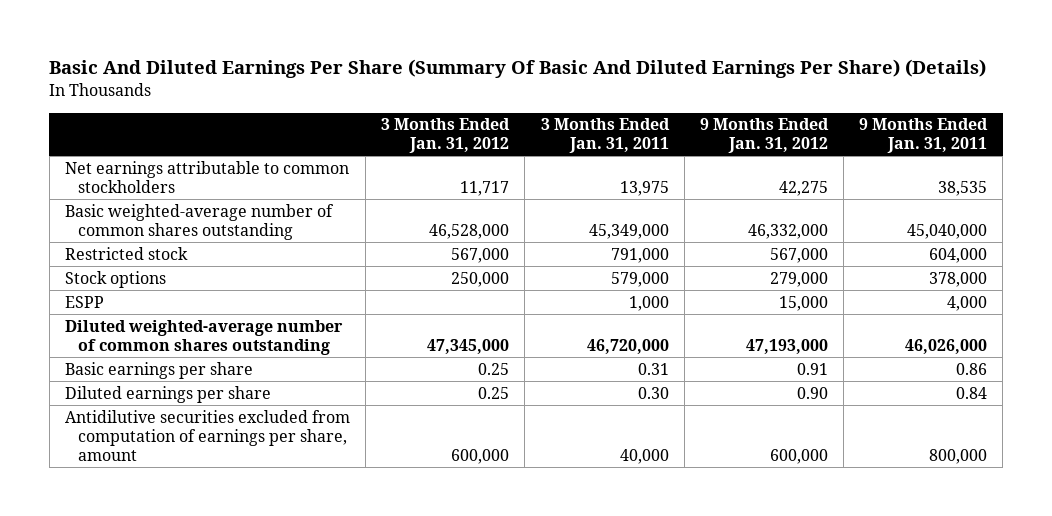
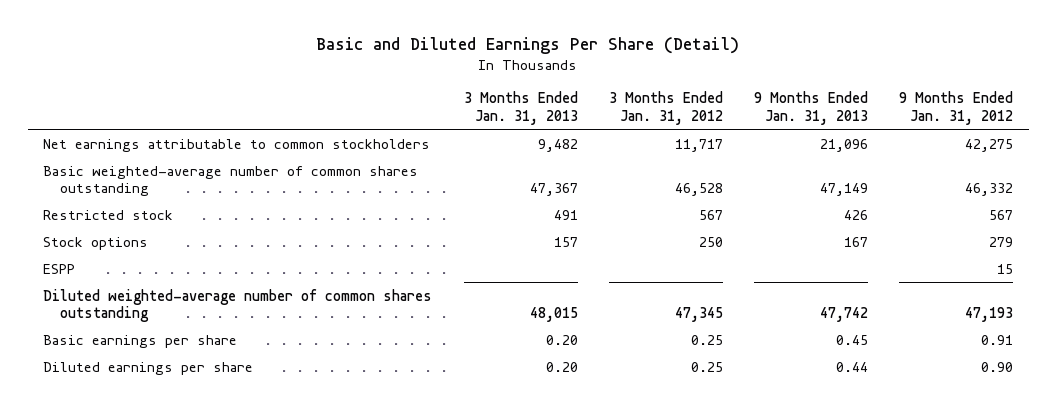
[49,59,987,79] Basic And Diluted Earnings Per Share (Summary Of Basic And Diluted Earnings Per Share) (Details) -> [316,37,740,55] Basic and Diluted Earnings Per Share (Detail)
[540,118,670,154] 3 Months Ended Jan. 31, 2011 -> none
[859,118,989,154] 9 Months Ended Jan. 31, 2011 -> none
none -> [463,91,578,125] 3 Months Ended Jan. 31, 2013
none -> [754,91,869,125] 9 Months Ended Jan. 31, 2013
[429,223,510,239] 46,528,000 -> [674,182,723,196] 46,528
[747,223,828,239] 46,332,000 -> [965,182,1014,196] 46,332
[451,247,510,263] 567,000 -> [698,209,723,220] 567
[769,247,828,263] 567,000 -> [989,209,1014,220] 567
[451,271,510,287] 250,000 -> [698,236,723,247] 250
[769,271,828,287] 279,000 -> [989,236,1014,247] 279
[778,295,828,311] 15,000 -> [997,263,1014,274] 15
[427,338,510,354] 47,345,000 -> [674,306,723,322] 47,345
[745,338,828,354] 47,193,000 -> [965,306,1014,322] 47,193
[64,409,350,462] Antidilutive securities excluded from computation of earnings per share, amount -> none

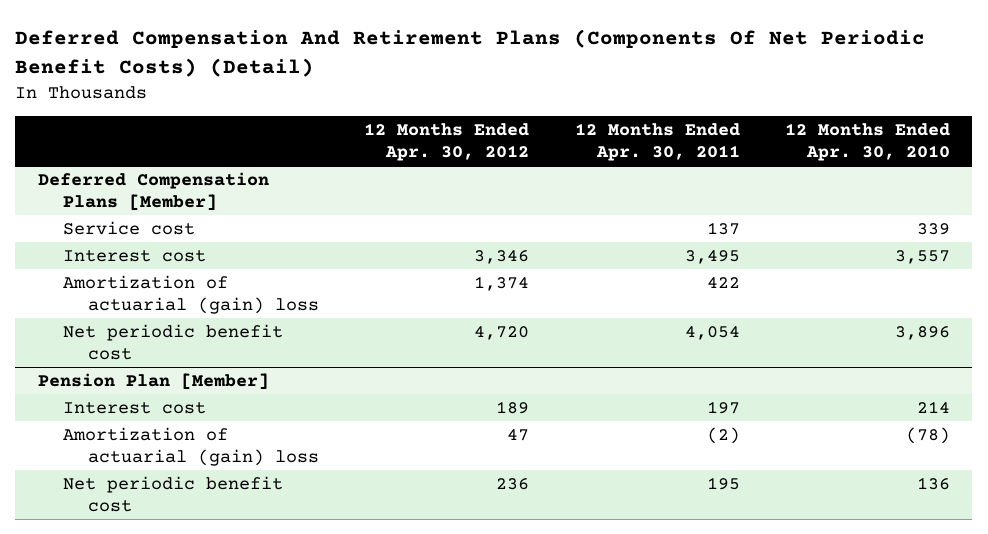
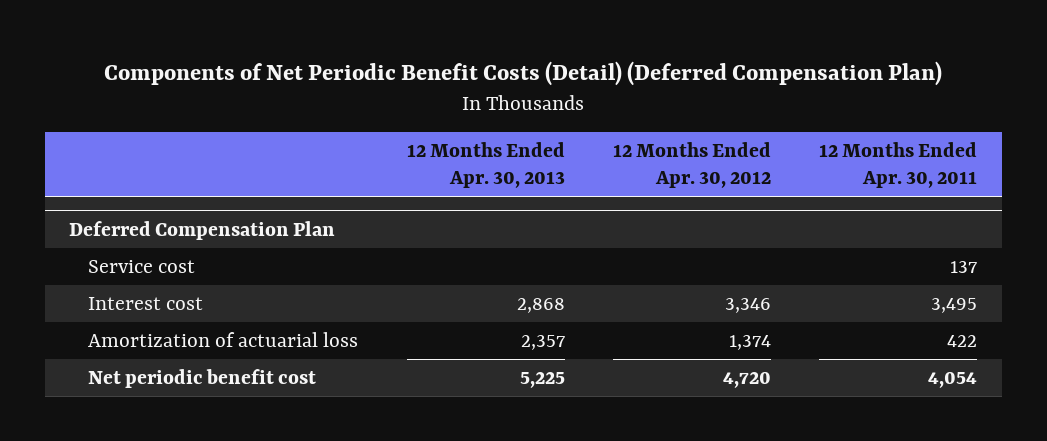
[15,28,926,77] Deferred Compensation And Retirement Plans (Components Of Net Periodic Benefit Costs) (Detail) -> [104,60,943,86] Components of Net Periodic Benefit Costs (Detail) (Deferred Compensation Plan)
[784,122,950,162] 12 Months Ended Apr. 30, 2010 -> none
none -> [406,142,565,189] 12 Months Ended Apr. 30, 2013
[37,171,269,212] Deferred Compensation Plans [Member] -> [69,220,336,240] Deferred Compensation Plan
[63,274,320,315] Amortization of actuarial (gain) loss -> [88,332,359,348] Amortization of actuarial loss
[37,372,269,390] Pension Plan [Member] -> none
[63,401,207,414] Interest cost -> none
[63,426,320,467] Amortization of actuarial (gain) loss -> none
[63,475,284,513] Net periodic benefit cost -> none

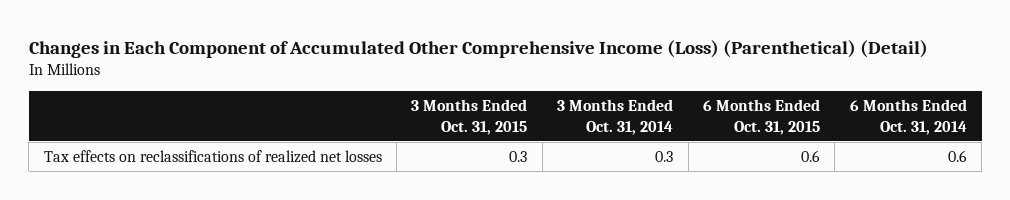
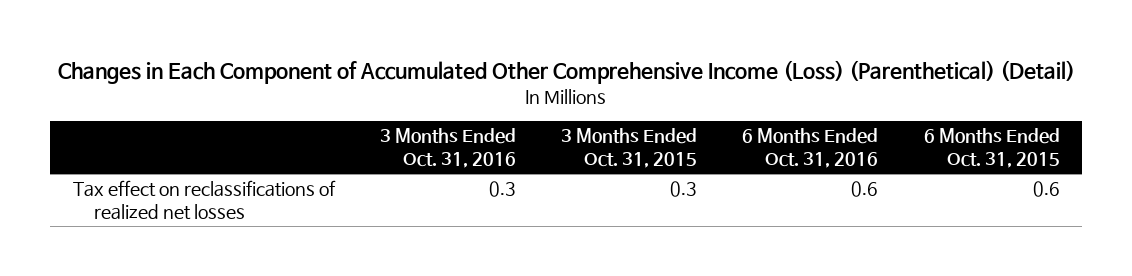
[557,99,674,135] 3 Months Ended Oct. 31, 2014 -> none
[849,99,967,135] 6 Months Ended Oct. 31, 2014 -> none
none -> [379,128,516,168] 3 Months Ended Oct. 31, 2016
none -> [742,128,879,168] 6 Months Ended Oct. 31, 2016
[43,149,382,163] Tax effects on reclassifications of realized net losses -> [72,180,336,220] Tax effect on reclassifications of realized net losses

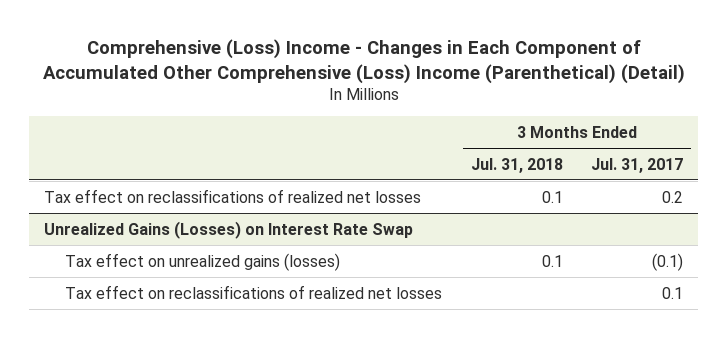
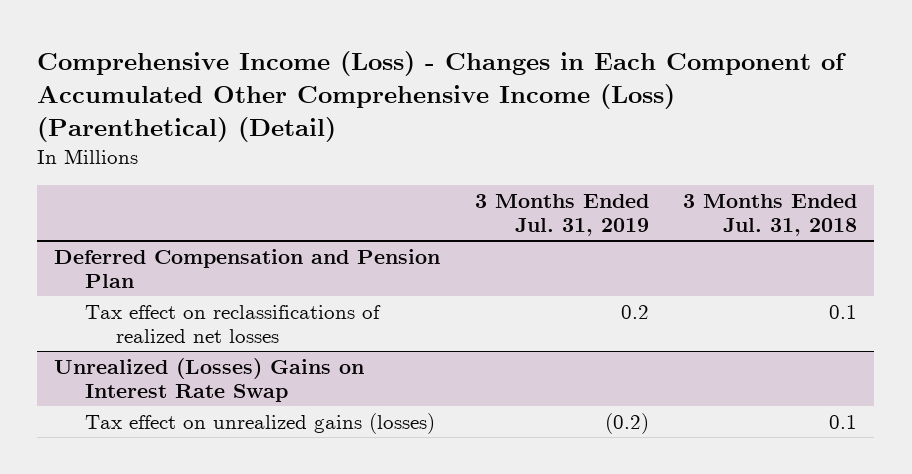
[42,39,685,84] Comprehensive (Loss) Income - Changes in Each Component of Accumulated Other Comprehensive (Loss) Income (Parenthetical) (Detail) -> [37,51,847,142] Comprehensive Income (Loss) - Changes in Each Component of Accumulated Other Comprehensive Income (Loss) (Parenthetical) (Detail)
[591,157,684,173] Jul. 31, 2017 -> none
none -> [474,193,649,237] 3 Months Ended Jul. 31, 2019
none -> [54,248,441,289] Deferred Compensation and Pension Plan
[43,220,413,239] Unrealized Gains (Losses) on Interest Rate Swap -> [54,357,365,403] Unrealized (Losses) Gains on Interest Rate Swap
[64,284,442,299] Tax effect on reclassifications of realized net losses -> none

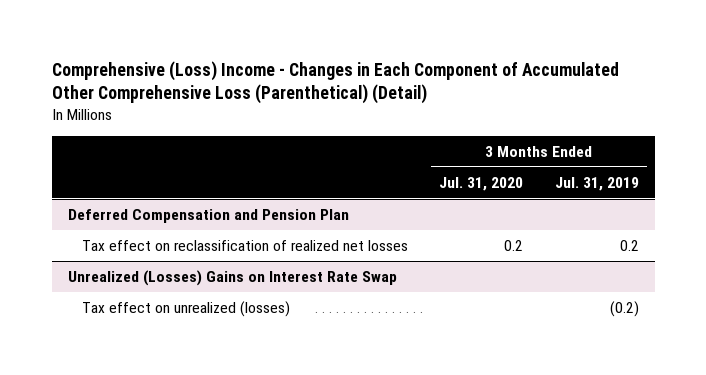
[37,51,847,142] Comprehensive Income (Loss) - Changes in Each Component of Accumulated Other Comprehensive Income (Loss) (Parenthetical) (Detail) -> [51,60,619,105] Comprehensive (Loss) Income - Changes in Each Component of Accumulated Other Comprehensive Loss (Parenthetical) (Detail)
[683,193,858,237] 3 Months Ended Jul. 31, 2018 -> none
none -> [439,176,524,191] Jul. 31, 2020
[85,304,382,344] Tax effect on reclassifications of realized net losses -> [81,240,408,252] Tax effect on reclassification of realized net losses
[85,412,436,434] Tax effect on unrealized gains (losses) -> [81,301,290,318] Tax effect on unrealized (losses)

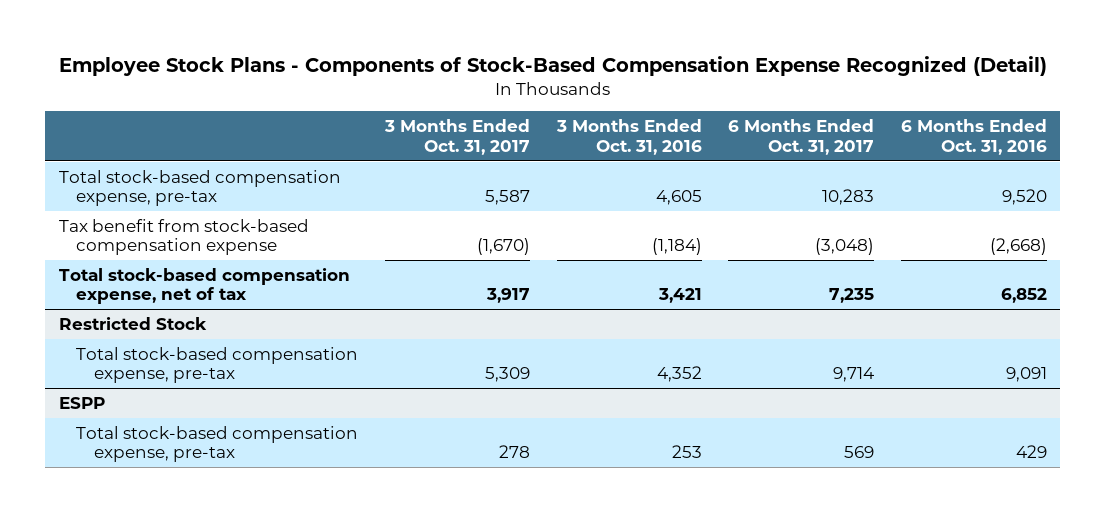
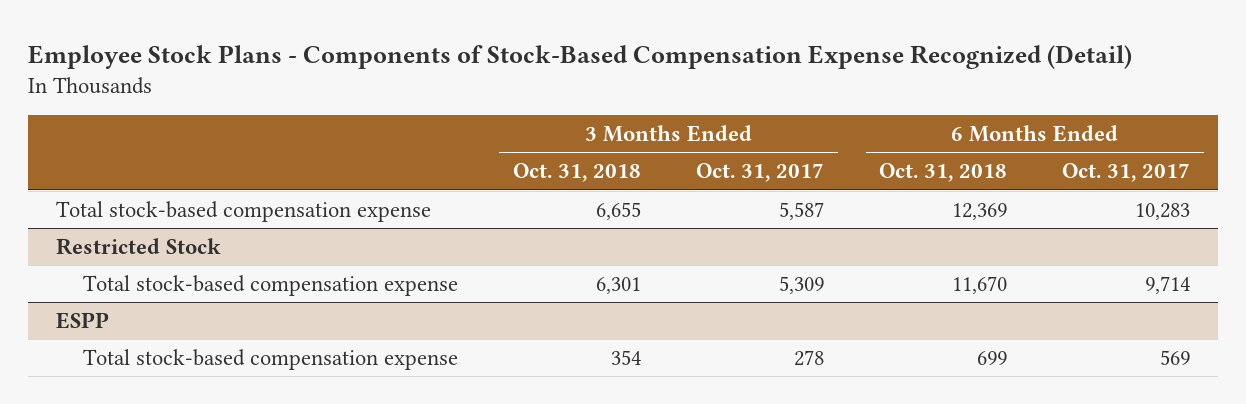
[555,119,702,155] 3 Months Ended Oct. 31, 2016 -> none
[900,119,1047,155] 6 Months Ended Oct. 31, 2016 -> none
none -> [513,163,642,183] Oct. 31, 2018
none -> [879,163,1008,183] Oct. 31, 2018
[58,218,309,256] Tax benefit from stock-based compensation expense -> none
[58,267,350,305] Total stock-based compensation expense, net of tax -> none
[58,169,341,207] Total stock-based compensation expense, pre-tax -> [55,200,431,222] Total stock-based compensation expense
[76,346,359,384] Total stock-based compensation expense, pre-tax -> [83,274,459,296] Total stock-based compensation expense
[76,425,359,463] Total stock-based compensation expense, pre-tax -> [83,348,459,370] Total stock-based compensation expense

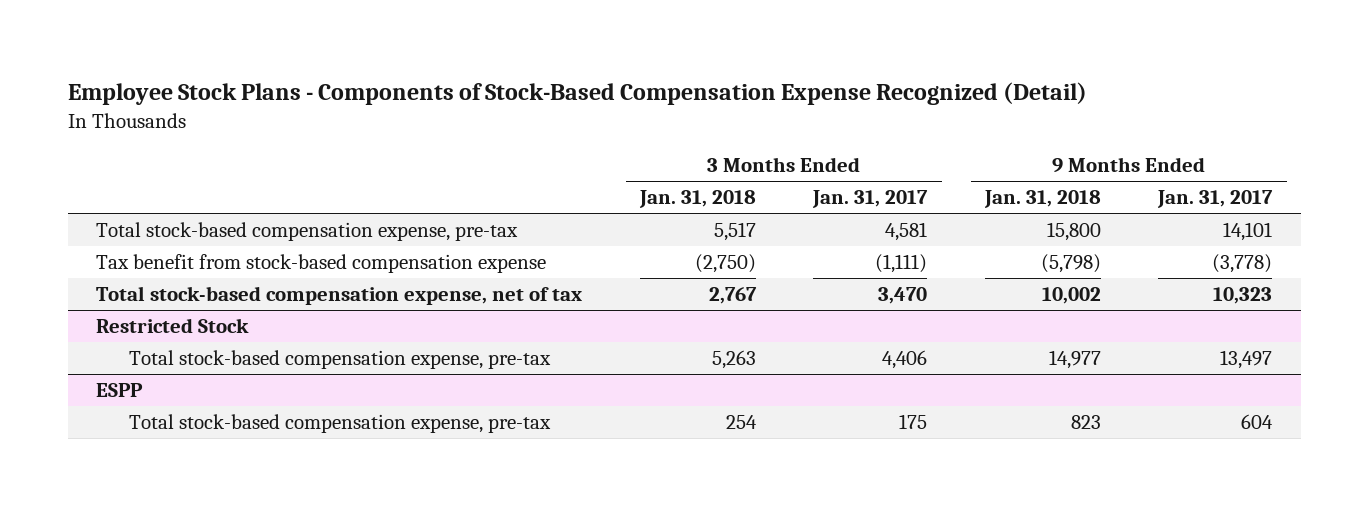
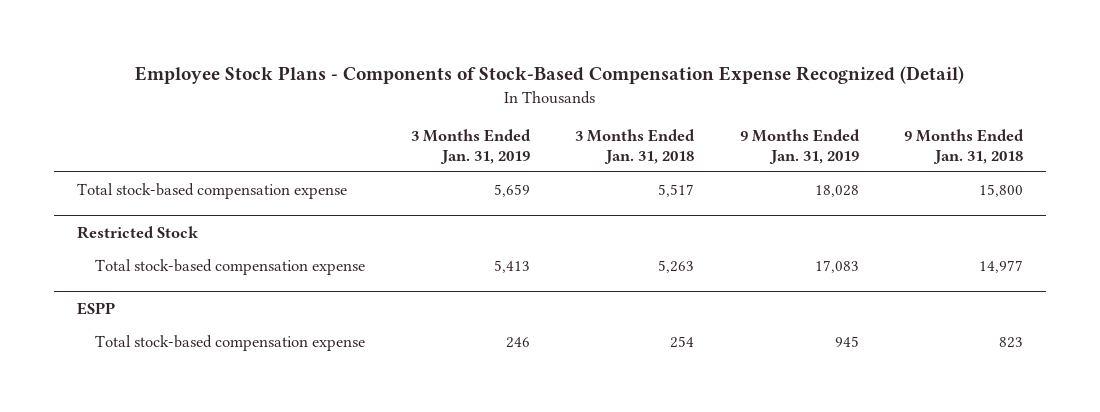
[812,190,929,209] Jan. 31, 2017 -> none
[1157,190,1274,209] Jan. 31, 2017 -> none
none -> [410,129,531,164] 3 Months Ended Jan. 31, 2019
none -> [739,129,860,164] 9 Months Ended Jan. 31, 2019
[96,254,547,274] Tax benefit from stock-based compensation expense -> none
[96,286,583,306] Total stock-based compensation expense, net of tax -> none
[96,222,519,242] Total stock-based compensation expense, pre-tax -> [76,182,347,199] Total stock-based compensation expense
[128,350,551,370] Total stock-based compensation expense, pre-tax -> [95,258,366,275] Total stock-based compensation expense
[128,414,551,434] Total stock-based compensation expense, pre-tax -> [95,334,366,351] Total stock-based compensation expense

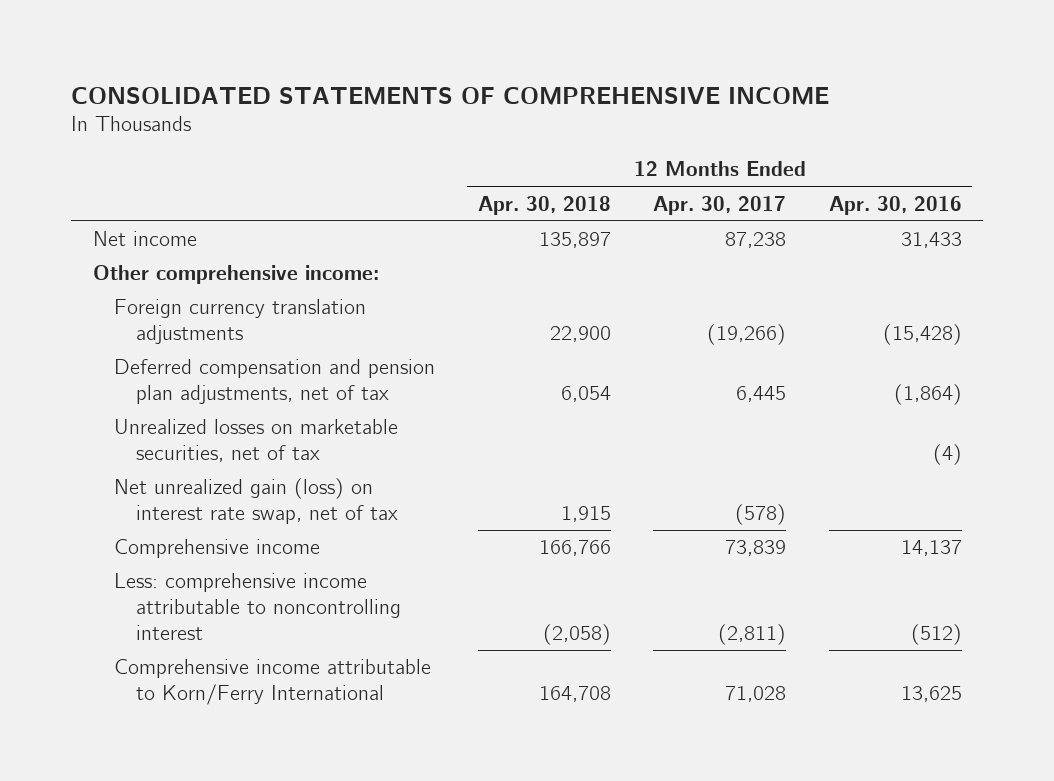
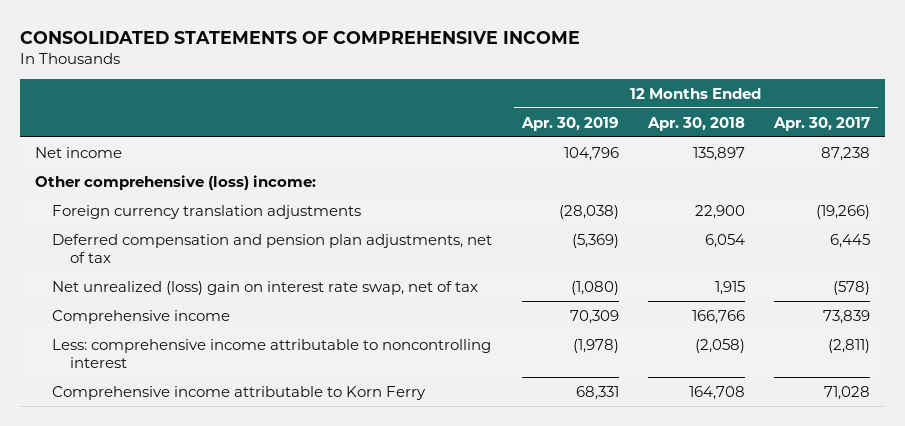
[828,195,962,215] Apr. 30, 2016 -> none
none -> [520,116,619,131] Apr. 30, 2019
[92,265,379,285] Other comprehensive income: -> [34,174,316,190] Other comprehensive (loss) income:
[114,419,399,462] Unrealized losses on marketable securities, net of tax -> none
[114,478,398,524] Net unrealized gain (loss) on interest rate swap, net of tax -> [52,280,479,295] Net unrealized (loss) gain on interest rate swap, net of tax
[114,659,432,705] Comprehensive income attributable to Korn/Ferry International -> [52,385,427,400] Comprehensive income attributable to Korn Ferry

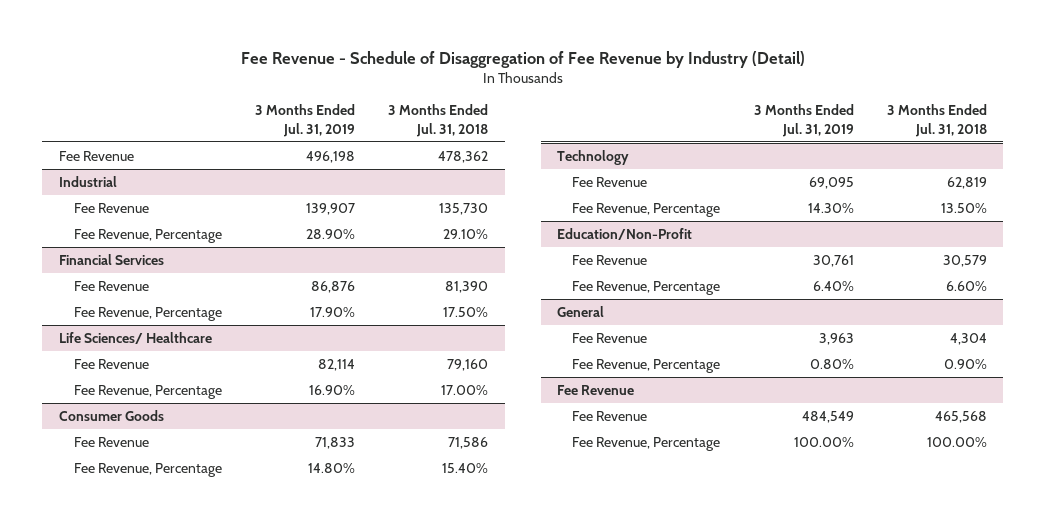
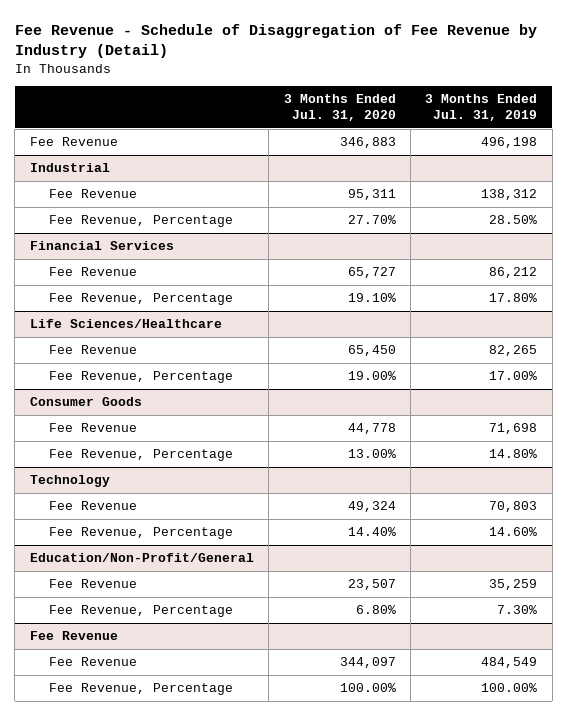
[388,104,489,137] 3 Months Ended Jul. 31, 2018 -> none
none -> [283,93,396,121] 3 Months Ended Jul. 31, 2020
[306,202,356,215] 139,907 -> [481,189,538,201] 138,312
[306,228,356,239] 28.90% -> [489,215,538,225] 28.50%
[311,280,356,293] 86,876 -> [489,267,538,279] 86,212
[310,306,356,317] 17.90% -> [489,293,538,303] 17.80%
[58,331,212,344] Life Sciences/ Healthcare -> [29,319,222,329] Life Sciences/Healthcare
[318,358,356,371] 82,114 -> [489,345,538,357] 82,265
[309,384,356,395] 16.90% -> [489,371,538,381] 17.00%
[315,436,356,449] 71,833 -> [489,423,538,435] 71,698
[557,305,605,317] General -> none
[572,332,648,343] Fee Revenue -> none
[572,358,721,373] Fee Revenue, Percentage -> none
[808,176,854,189] 69,095 -> [489,501,538,513] 70,803
[807,202,854,213] 14.30% -> [489,527,538,537] 14.60%
[557,227,693,240] Education/Non-Profit -> [29,553,254,563] Education/Non-Profit/General
[812,254,854,267] 30,761 -> [489,579,538,591] 35,259
[812,280,854,291] 6.40% -> [497,605,538,615] 7.30%

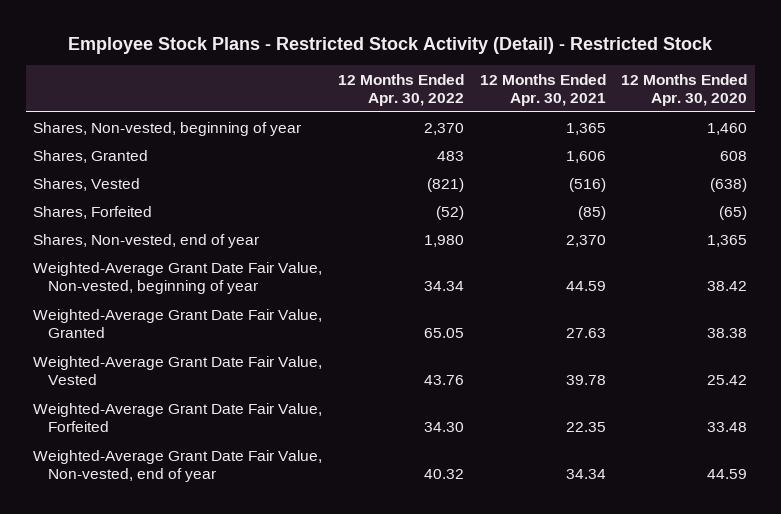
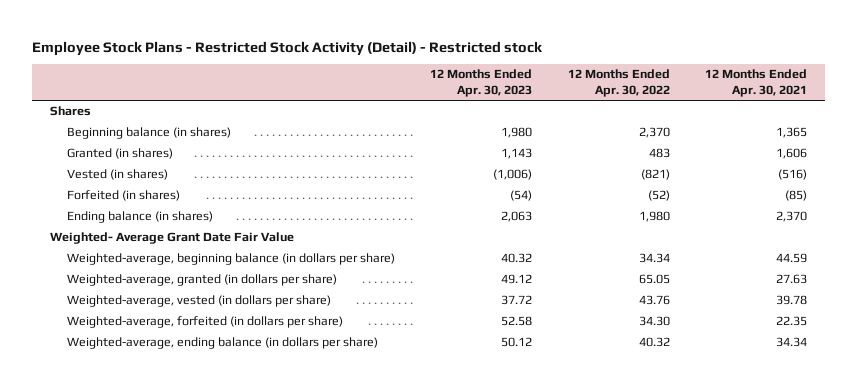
[68,36,714,54] Employee Stock Plans - Restricted Stock Activity (Detail) - Restricted Stock -> [32,40,544,56] Employee Stock Plans - Restricted Stock Activity (Detail) - Restricted stock
[621,73,748,106] 12 Months Ended Apr. 30, 2020 -> none
none -> [430,69,533,97] 12 Months Ended Apr. 30, 2023
none -> [50,106,92,117] Shares
[33,121,302,136] Shares, Non-vested, beginning of year -> [66,127,231,140] Beginning balance (in shares)
[33,149,149,163] Shares, Granted -> [66,148,173,160] Granted (in shares)
[33,177,141,191] Shares, Vested -> [66,169,168,181] Vested (in shares)
[33,205,153,219] Shares, Forfeited -> [66,190,180,202] Forfeited (in shares)
[33,233,260,248] Shares, Non-vested, end of year -> [66,211,213,224] Ending balance (in shares)
none -> [50,232,295,245] Weighted- Average Grant Date Fair Value
[33,261,323,294] Weighted-Average Grant Date Fair Value, Non-vested, beginning of year -> [66,253,395,266] Weighted-average, beginning balance (in dollars per share)
[33,308,323,338] Weighted-Average Grant Date Fair Value, Granted -> [66,274,337,287] Weighted-average, granted (in dollars per share)
[33,355,323,385] Weighted-Average Grant Date Fair Value, Vested -> [66,295,331,308] Weighted-average, vested (in dollars per share)
[33,402,323,432] Weighted-Average Grant Date Fair Value, Forfeited -> [66,316,343,329] Weighted-average, forfeited (in dollars per share)
[33,449,323,482] Weighted-Average Grant Date Fair Value, Non-vested, end of year -> [66,337,378,350] Weighted-average, ending balance (in dollars per share)

